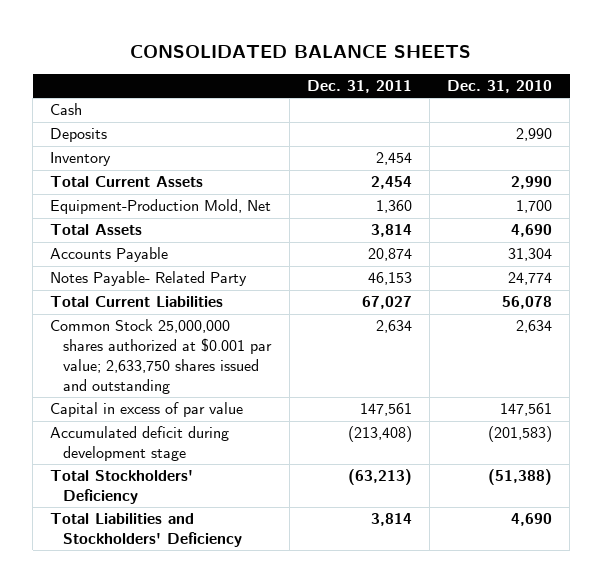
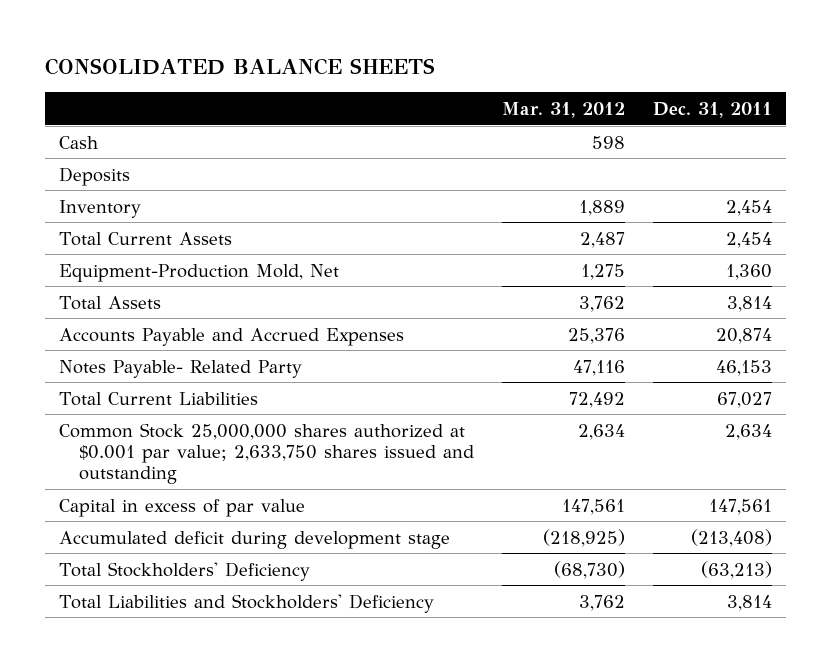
[447,80,553,94] Dec. 31, 2010 -> none
none -> [501,101,625,118] Mar. 31, 2012
[50,247,169,263] Accounts Payable -> [59,327,405,346] Accounts Payable and Accrued Expenses

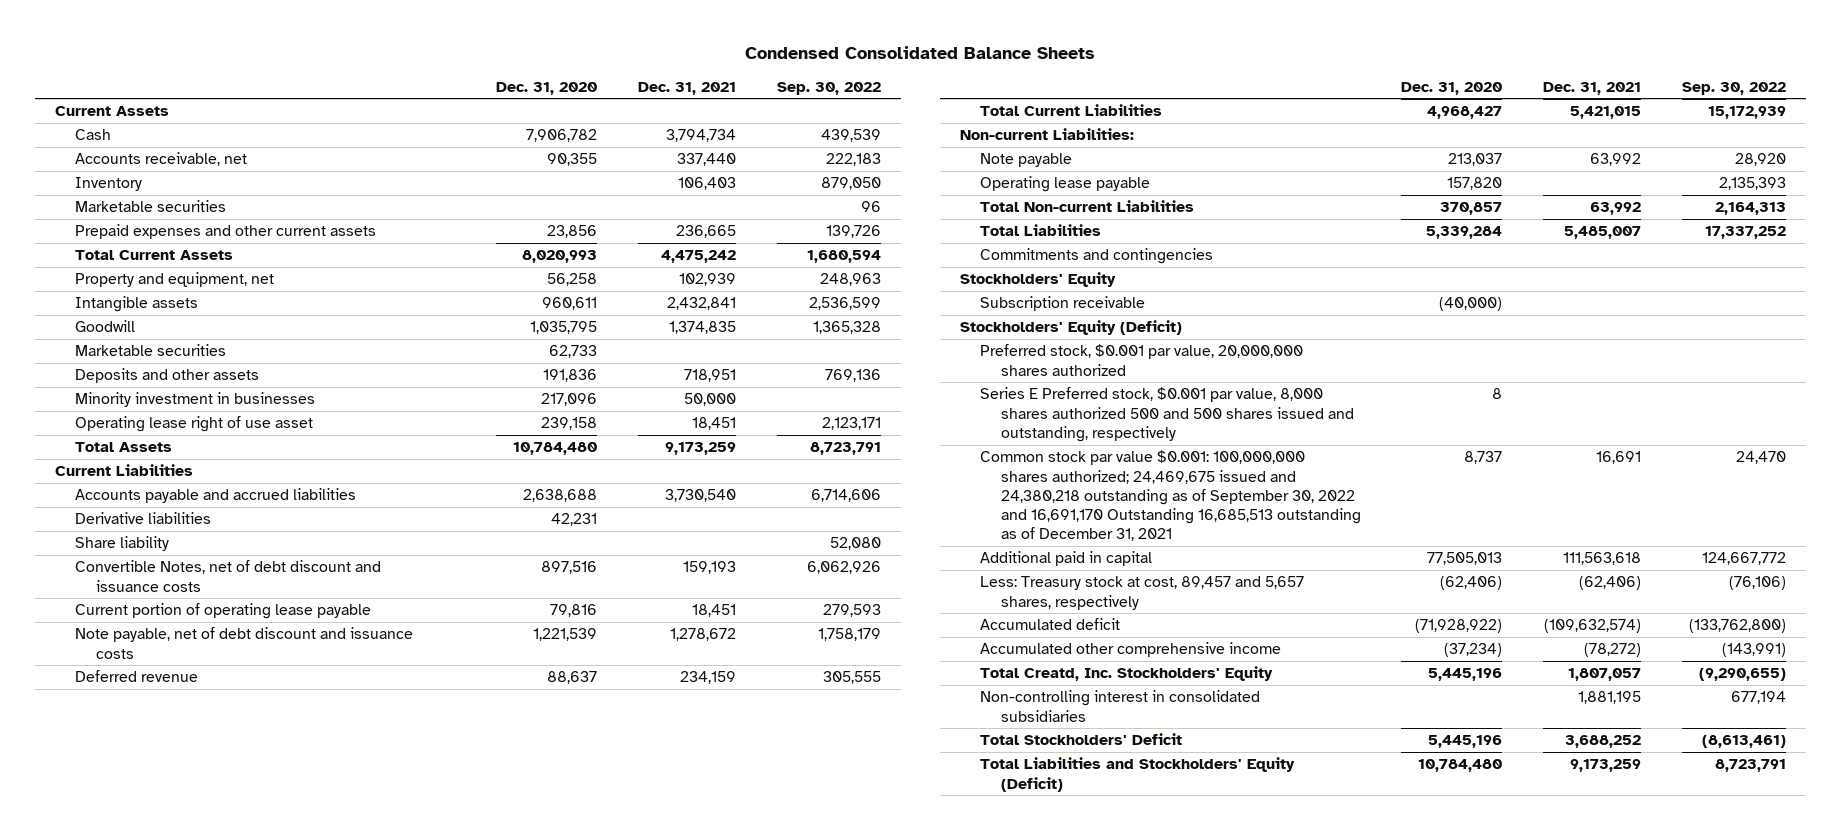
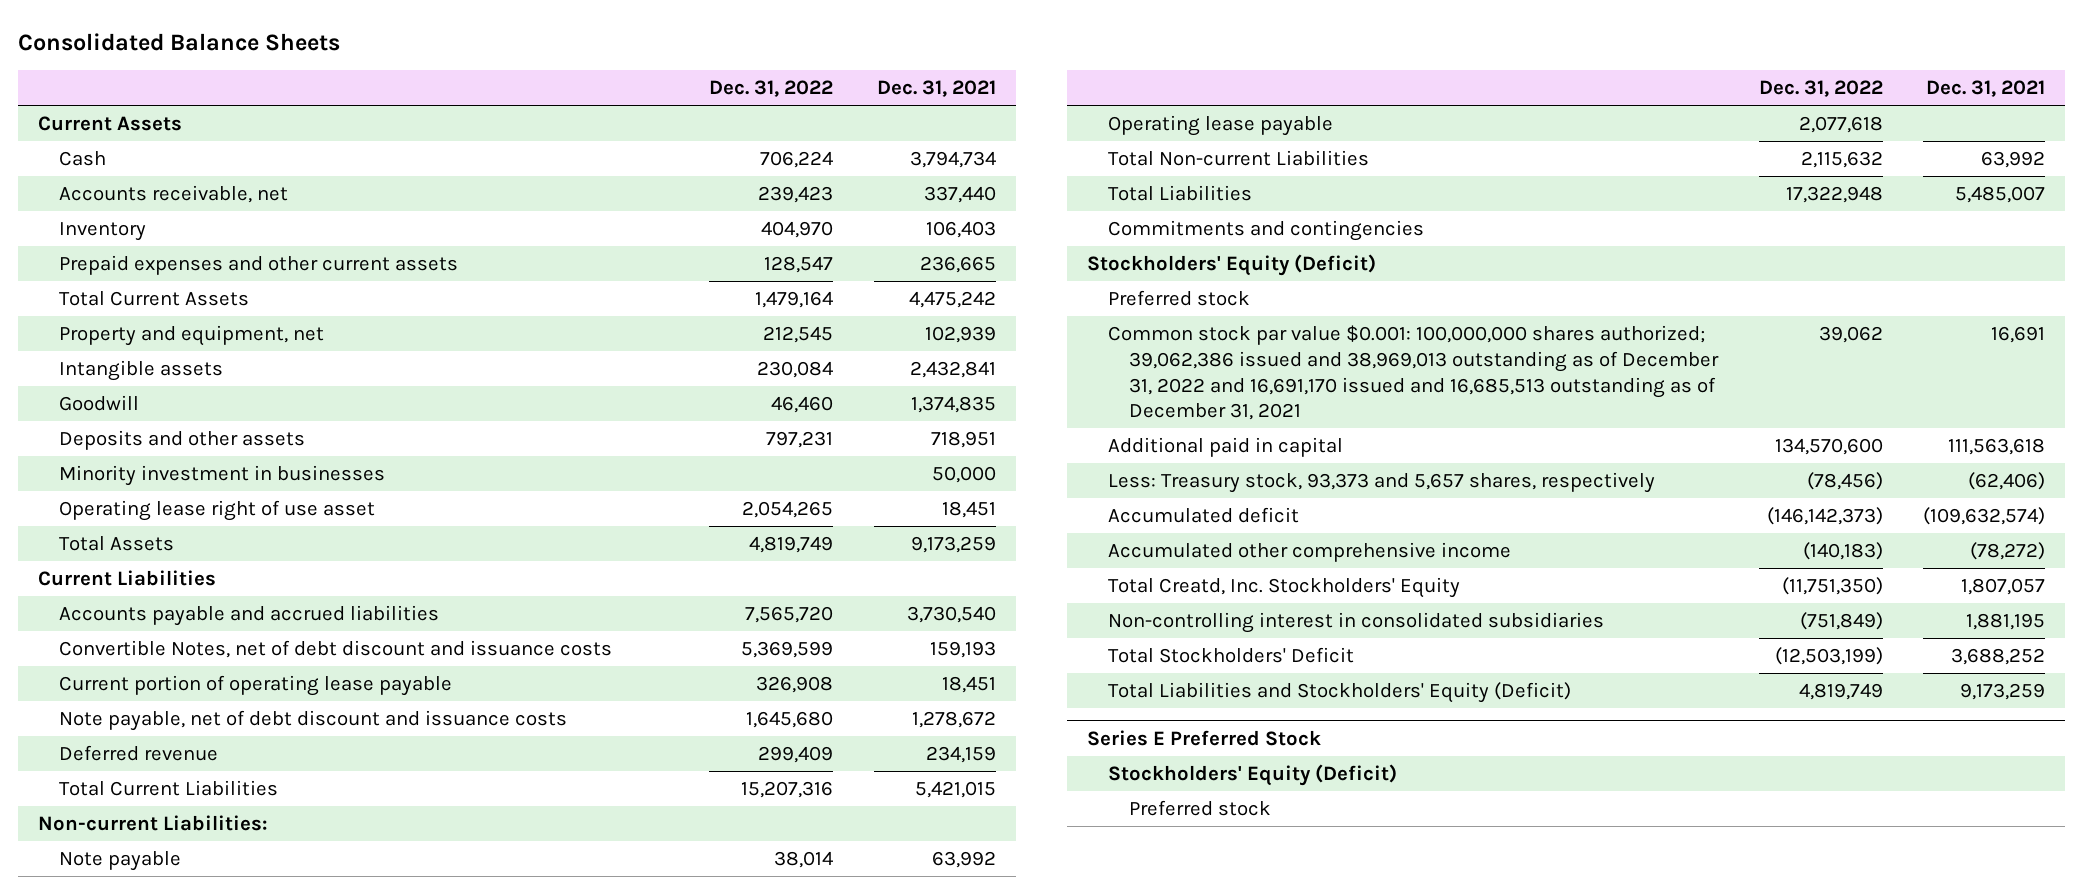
[745,45,1096,59] Condensed Consolidated Balance Sheets -> [17,32,340,51] Consolidated Balance Sheets
[496,81,598,95] Dec. 31, 2020 -> none
[776,81,881,95] Sep. 30, 2022 -> none
none -> [709,80,834,98] Dec. 31, 2022
[75,200,227,213] Marketable securities -> none
[75,344,227,357] Marketable securities -> none
[75,512,212,525] Derivative liabilities -> none
[75,536,170,552] Share liability -> none
[959,272,1116,288] Stockholders' Equity -> none
[980,296,1146,312] Subscription receivable -> none
[980,387,1354,442] Series E Preferred stock, $0.001 par value, 8,000 shares authorized 500 and 500 shares issued and outstanding, respectively -> none
[980,344,1304,376] Preferred stock, $0.001 par value, 20,000,000 shares authorized -> [1108,290,1251,307] Preferred stock
[980,450,1361,542] Common stock par value $0.001: 100,000,000 shares authorized; 24,469,675 issued and 24,380,218 outstanding as of September 30, 2022 and 16,691,170 Outstanding 16,685,513 outstanding as of December 31, 2021 -> [1108,325,1720,421] Common stock par value $0.001: 100,000,000 shares authorized; 39,062,386 issued and 38,969,013 outstanding as of December 31, 2022 and 16,691,170 issued and 16,685,513 outstanding as of December 31, 2021
[980,576,1305,610] Less: Treasury stock at cost, 89,457 and 5,657 shares, respectively -> [1108,472,1656,494] Less: Treasury stock, 93,373 and 5,657 shares, respectively
none -> [1087,729,1322,746] Series E Preferred Stock
none -> [1108,764,1398,787] Stockholders' Equity (Deficit)
none -> [1129,800,1272,817] Preferred stock

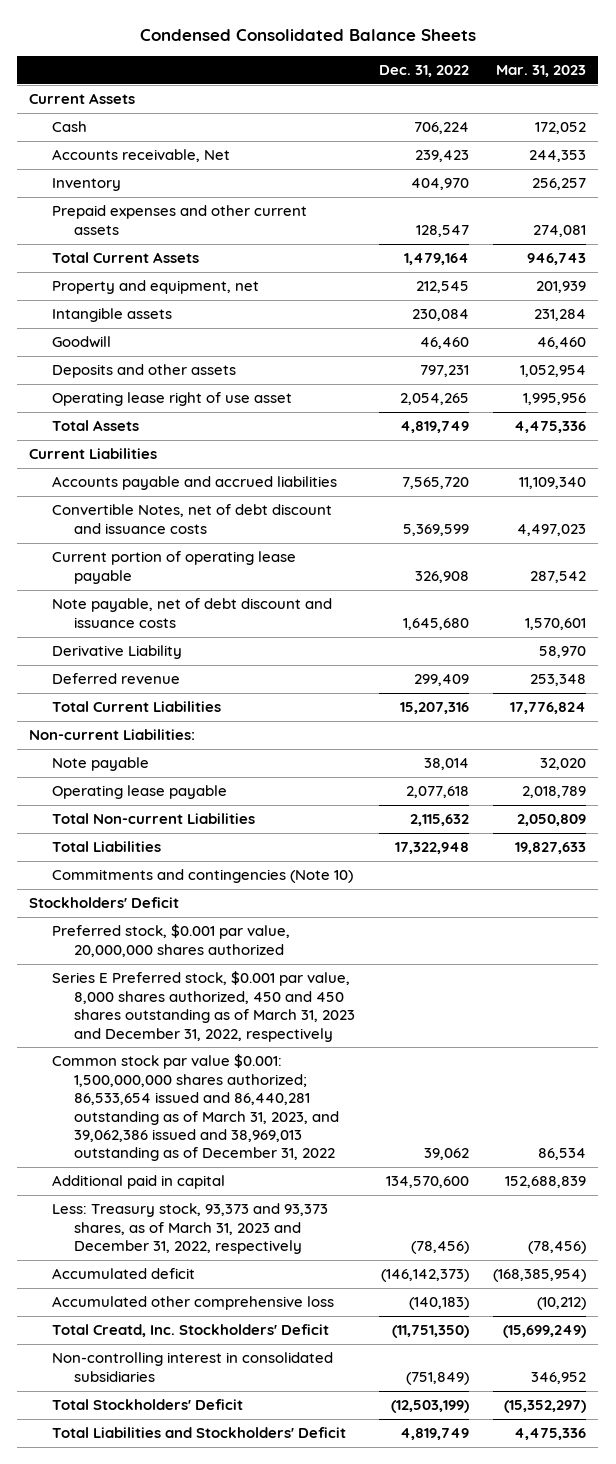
[17,32,340,51] Consolidated Balance Sheets -> [139,28,476,41] Condensed Consolidated Balance Sheets
[876,80,996,98] Dec. 31, 2021 -> none
none -> [496,65,587,78] Mar. 31, 2023
[59,185,289,204] Accounts receivable, net -> [51,149,230,163] Accounts receivable, Net
[59,465,386,487] Minority investment in businesses -> none
none -> [51,645,182,660] Derivative Liability
[1108,220,1425,242] Commitments and contingencies -> [51,869,353,884] Commitments and contingencies (Note 10)
[1087,254,1377,277] Stockholders' Equity (Deficit) -> [29,897,180,909] Stockholders' Deficit
[1108,290,1251,307] Preferred stock -> [51,924,290,957] Preferred stock, $0.001 par value, 20,000,000 shares authorized
none -> [51,971,356,1042] Series E Preferred stock, $0.001 par value, 8,000 shares authorized, 450 and 450 shares outstanding as of March 31, 2023 and December 31, 2022, respectively
[1108,325,1720,421] Common stock par value $0.001: 100,000,000 shares authorized; 39,062,386 issued and 38,969,013 outstanding as of December 31, 2022 and 16,691,170 issued and 16,685,513 outstanding as of December 31, 2021 -> [51,1054,340,1162] Common stock par value $0.001: 1,500,000,000 shares authorized; 86,533,654 issued and 86,440,281 outstanding as of March 31, 2023, and 39,062,386 issued and 38,969,013 outstanding as of December 31, 2022
[1108,472,1656,494] Less: Treasury stock, 93,373 and 5,657 shares, respectively -> [51,1203,328,1255] Less: Treasury stock, 93,373 and 93,373 shares, as of March 31, 2023 and December 31, 2022, respectively
[1108,542,1512,563] Accumulated other comprehensive income -> [51,1296,334,1311] Accumulated other comprehensive loss
[1108,577,1461,599] Total Creatd, Inc. Stockholders' Equity -> [51,1324,329,1338] Total Creatd, Inc. Stockholders' Deficit
[1087,729,1322,746] Series E Preferred Stock -> none
[1108,764,1398,787] Stockholders' Equity (Deficit) -> none
[1129,800,1272,817] Preferred stock -> none
[1108,682,1572,704] Total Liabilities and Stockholders' Equity (Deficit) -> [51,1427,346,1439] Total Liabilities and Stockholders' Deficit

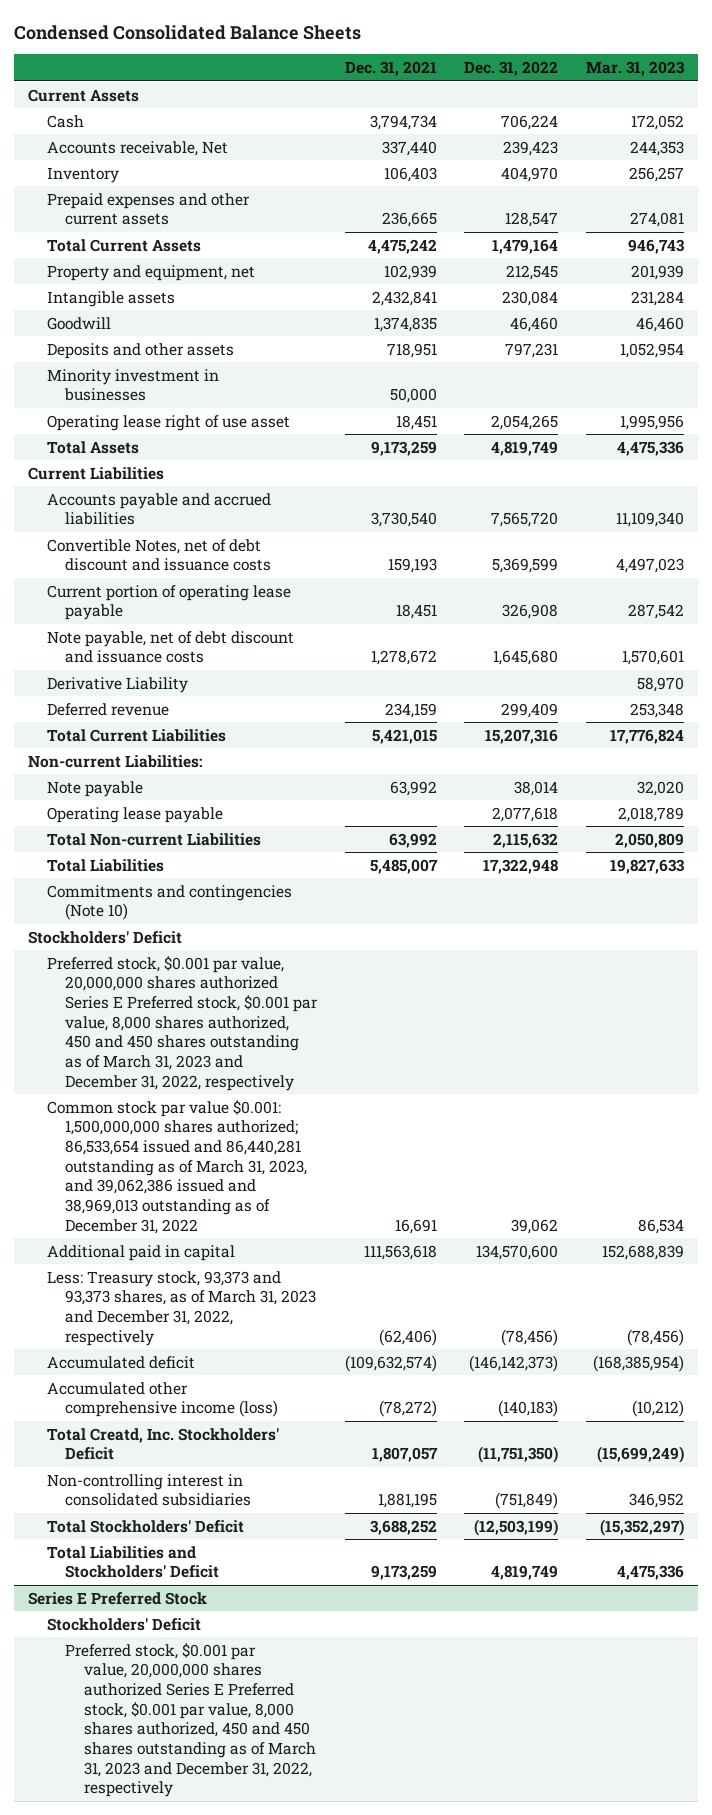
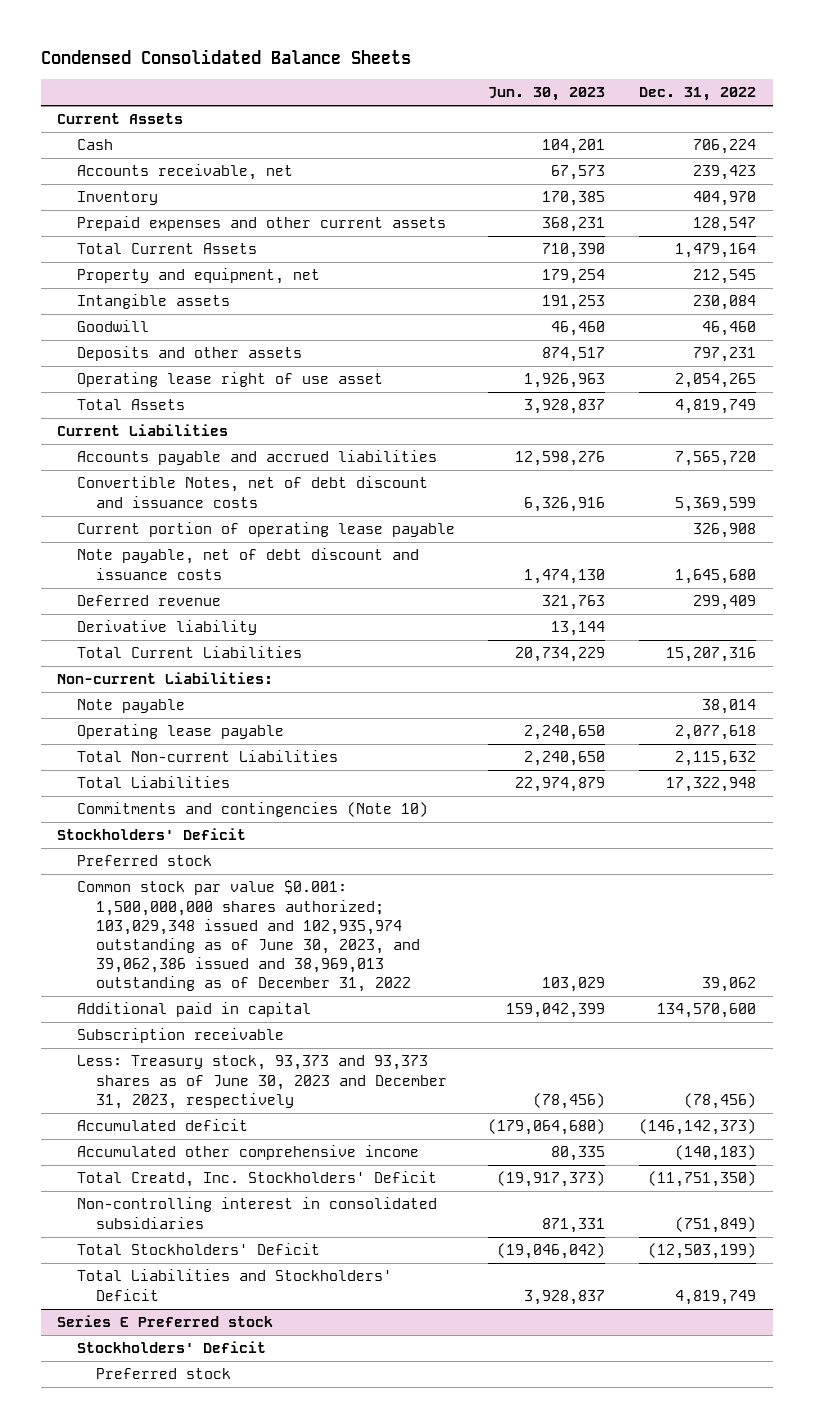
[344,61,437,77] Dec. 31, 2021 -> none
[585,61,685,77] Mar. 31, 2023 -> none
none -> [488,87,606,102] Jun. 30, 2023
[46,140,228,156] Accounts receivable, Net -> [76,164,293,181] Accounts receivable, net
[46,368,219,402] Minority investment in businesses -> none
[46,676,188,693] Derivative Liability -> none
none -> [76,620,257,636] Derivative liability
[46,955,319,1091] Preferred stock, $0.001 par value, 20,000,000 shares authorized Series E Preferred stock, $0.001 par value, 8,000 shares authorized, 450 and 450 shares outstanding as of March 31, 2023 and December 31, 2022, respectively -> [76,855,212,867] Preferred stock
[46,1099,308,1234] Common stock par value $0.001: 1,500,000,000 shares authorized; 86,533,654 issued and 86,440,281 outstanding as of March 31, 2023, and 39,062,386 issued and 38,969,013 outstanding as of December 31, 2022 -> [76,880,421,993] Common stock par value $0.001: 1,500,000,000 shares authorized; 103,029,348 issued and 102,935,974 outstanding as of June 30, 2023, and 39,062,386 issued and 38,969,013 outstanding as of December 31, 2022
none -> [76,1028,284,1044] Subscription receivable
[46,1270,317,1346] Less: Treasury stock, 93,373 and 93,373 shares, as of March 31, 2023 and December 31, 2022, respectively -> [76,1055,448,1109] Less: Treasury stock, 93,373 and 93,373 shares as of June 30, 2023 and December 31, 2023, respectively
[46,1381,279,1418] Accumulated other comprehensive income (loss) -> [76,1145,419,1161] Accumulated other comprehensive income
[28,1591,208,1605] Series E Preferred Stock -> [57,1315,274,1328] Series E Preferred stock
[65,1642,317,1798] Preferred stock, $0.001 par value, 20,000,000 shares authorized Series E Preferred stock, $0.001 par value, 8,000 shares authorized, 450 and 450 shares outstanding as of March 31, 2023 and December 31, 2022, respectively -> [96,1368,232,1380] Preferred stock

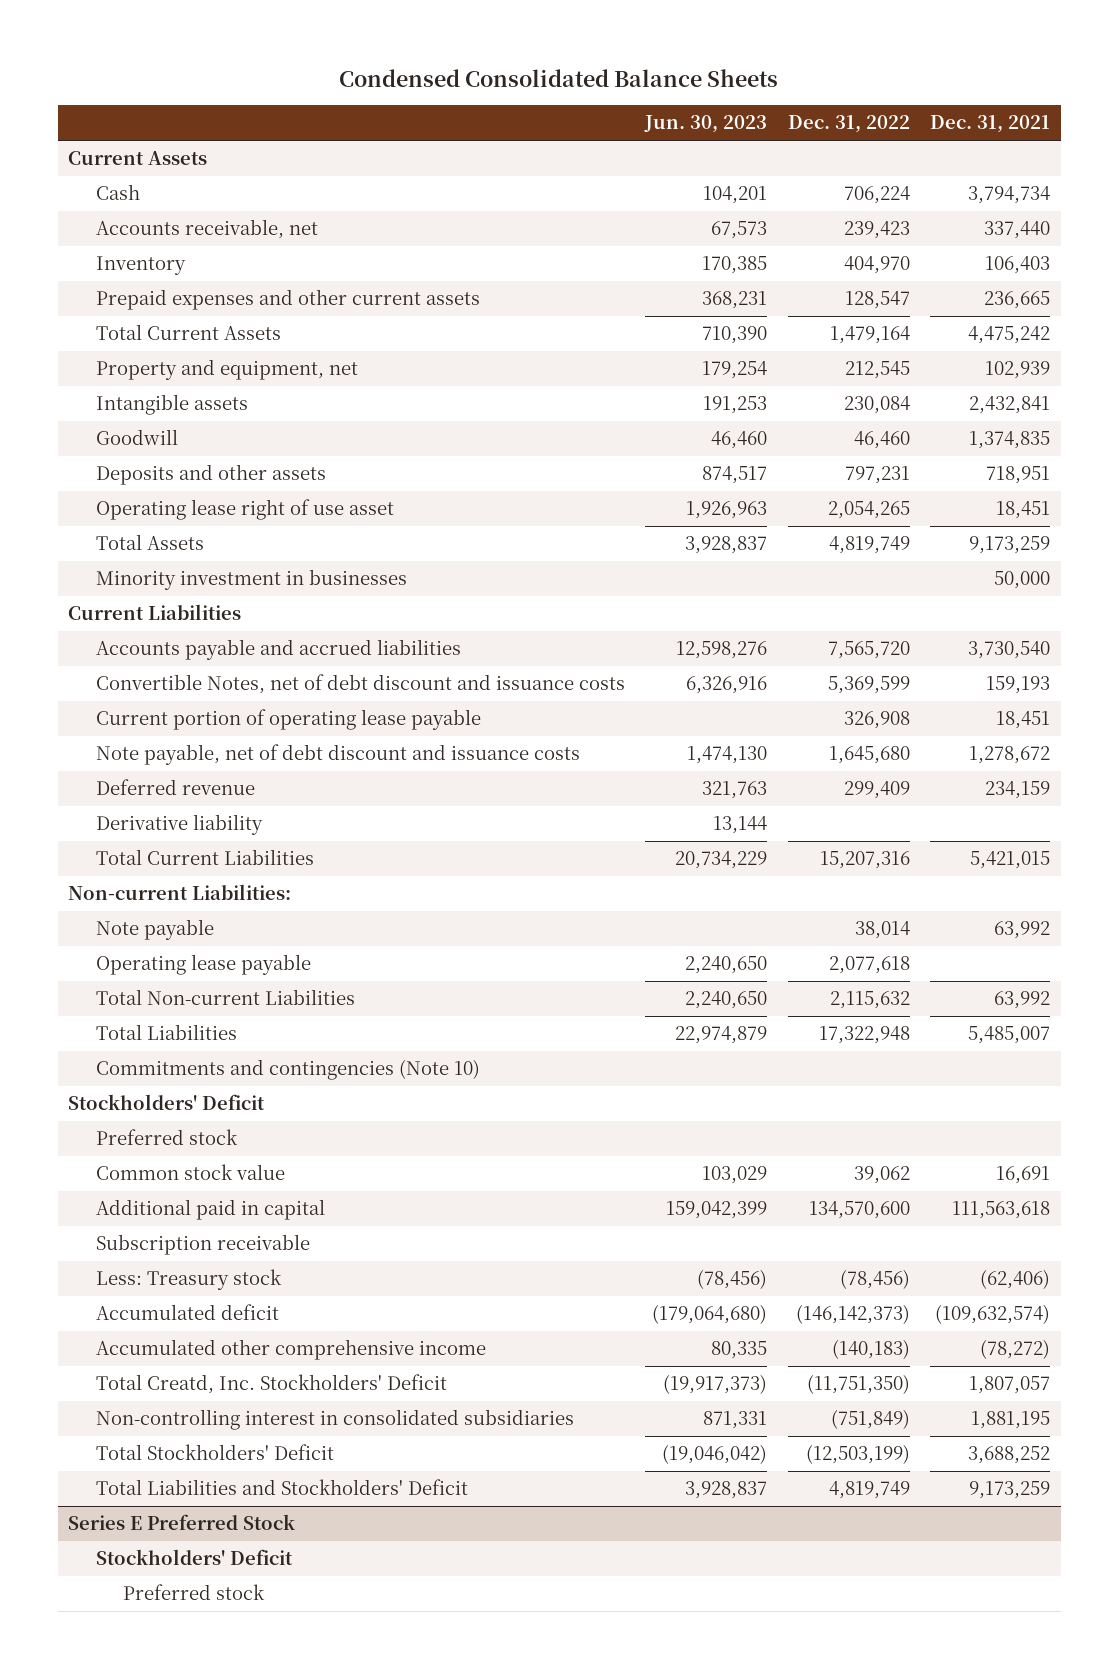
none -> [930,115,1051,134] Dec. 31, 2021
none -> [95,569,407,591] Minority investment in businesses
[76,880,421,993] Common stock par value $0.001: 1,500,000,000 shares authorized; 103,029,348 issued and 102,935,974 outstanding as of June 30, 2023, and 39,062,386 issued and 38,969,013 outstanding as of December 31, 2022 -> [95,1164,285,1181] Common stock value
[76,1055,448,1109] Less: Treasury stock, 93,373 and 93,373 shares as of June 30, 2023 and December 31, 2023, respectively -> [95,1269,282,1291] Less: Treasury stock
[57,1315,274,1328] Series E Preferred stock -> [68,1514,296,1531] Series E Preferred Stock

